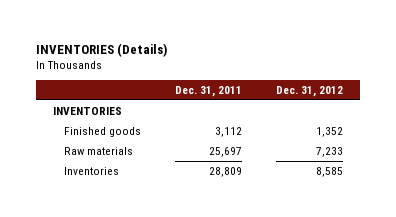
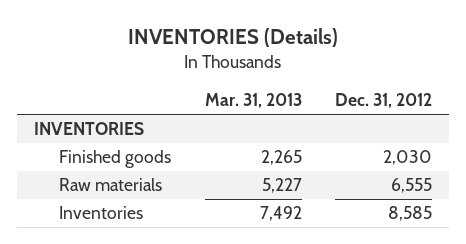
[175,86,243,98] Dec. 31, 2011 -> none
none -> [204,93,302,109] Mar. 31, 2013
[316,126,344,137] 1,352 -> [383,150,433,166] 2,030
[316,146,344,157] 7,233 -> [391,178,433,194] 6,555

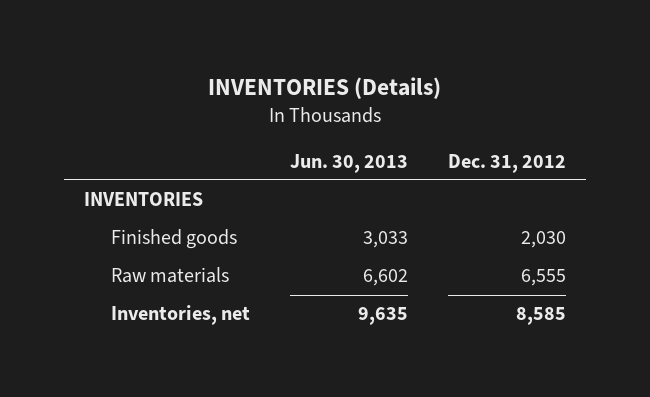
[204,93,302,109] Mar. 31, 2013 -> none
none -> [289,153,408,173] Jun. 30, 2013
[58,206,143,220] Inventories -> [110,305,250,326] Inventories, net

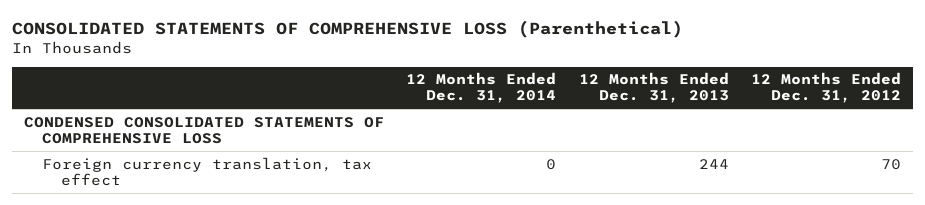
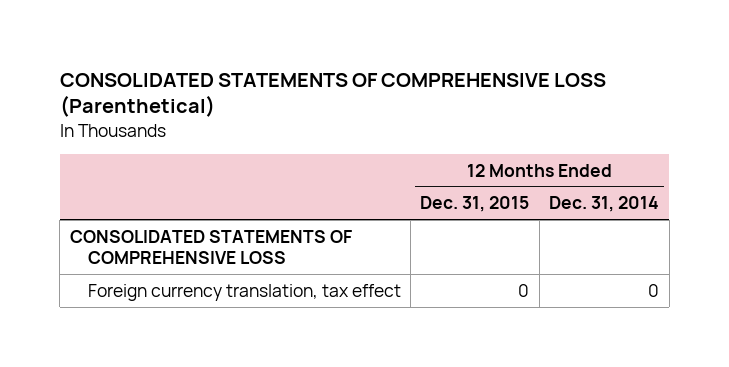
[578,72,729,104] 12 Months Ended Dec. 31, 2013 -> none
[751,72,902,104] 12 Months Ended Dec. 31, 2012 -> none
none -> [420,196,530,213] Dec. 31, 2015
[23,116,384,144] CONDENSED CONSOLIDATED STATEMENTS OF COMPREHENSIVE LOSS -> [69,229,352,265] CONSOLIDATED STATEMENTS OF COMPREHENSIVE LOSS

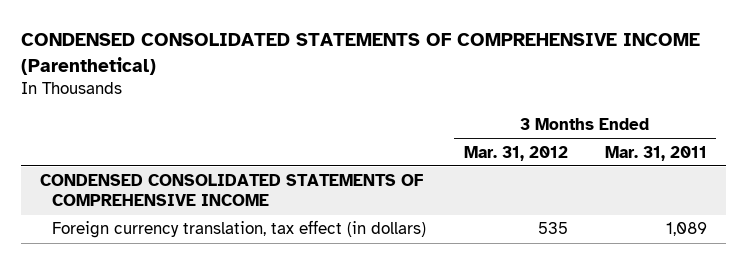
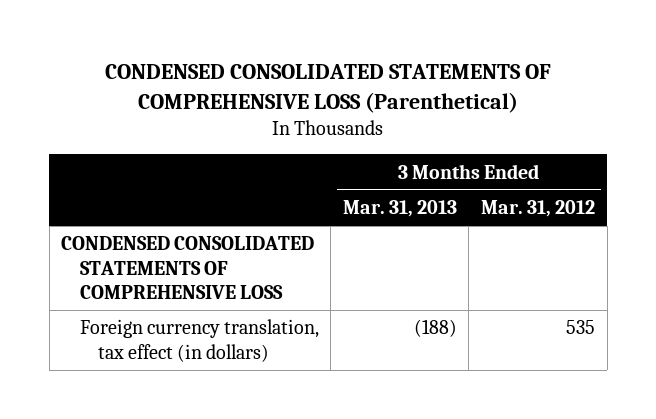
[20,33,700,75] CONDENSED CONSOLIDATED STATEMENTS OF COMPREHENSIVE INCOME (Parenthetical) -> [105,64,552,113] CONDENSED CONSOLIDATED STATEMENTS OF COMPREHENSIVE LOSS (Parenthetical)
[605,145,708,161] Mar. 31, 2011 -> none
none -> [342,200,457,218] Mar. 31, 2013
[39,174,423,207] CONDENSED CONSOLIDATED STATEMENTS OF COMPREHENSIVE INCOME -> [61,236,315,300] CONDENSED CONSOLIDATED STATEMENTS OF COMPREHENSIVE LOSS

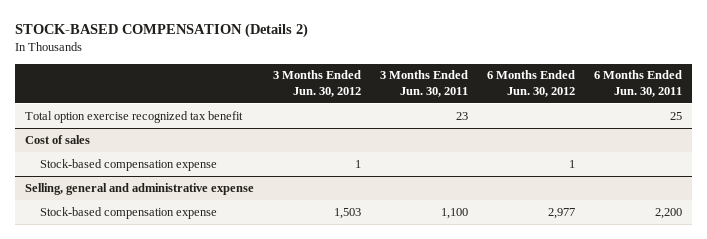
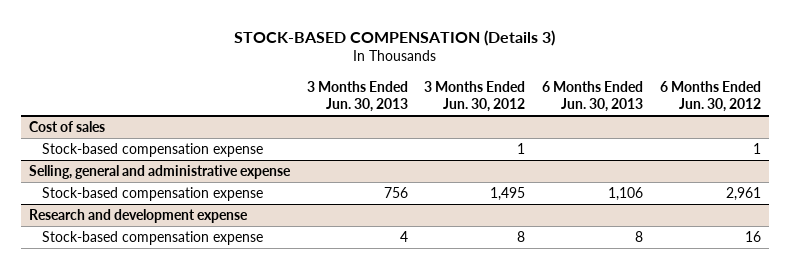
[15,23,309,39] STOCK-BASED COMPENSATION (Details 2) -> [233,29,555,46] STOCK-BASED COMPENSATION (Details 3)
[380,70,469,98] 3 Months Ended Jun. 30, 2011 -> none
[594,70,683,98] 6 Months Ended Jun. 30, 2011 -> none
none -> [306,80,408,113] 3 Months Ended Jun. 30, 2013
none -> [541,80,643,113] 6 Months Ended Jun. 30, 2013
[24,110,243,123] Total option exercise recognized tax benefit -> none
[333,207,361,219] 1,503 -> [490,187,526,202] 1,495
[548,207,576,219] 2,977 -> [725,187,761,202] 2,961
none -> [29,209,249,224] Research and development expense
none -> [42,231,264,246] Stock-based compensation expense

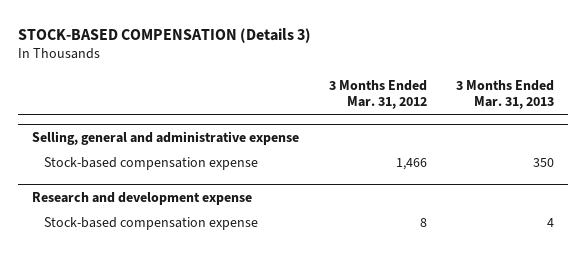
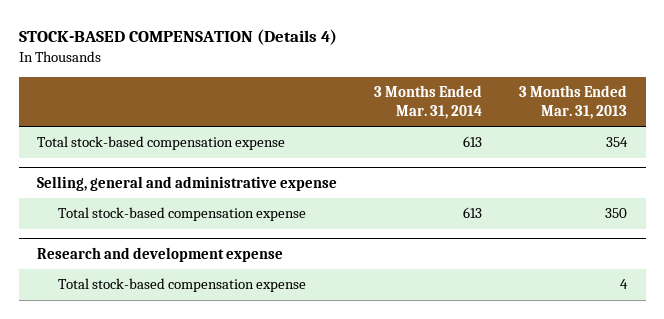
[17,27,311,43] STOCK-BASED COMPENSATION (Details 3) -> [18,28,337,45] STOCK-BASED COMPENSATION (Details 4)
[328,79,427,110] 3 Months Ended Mar. 31, 2012 -> none
none -> [374,85,483,119] 3 Months Ended Mar. 31, 2014
none -> [37,136,286,151] Total stock-based compensation expense
[44,157,259,171] Stock-based compensation expense -> [58,207,307,222] Total stock-based compensation expense
[44,217,259,231] Stock-based compensation expense -> [58,278,307,293] Total stock-based compensation expense

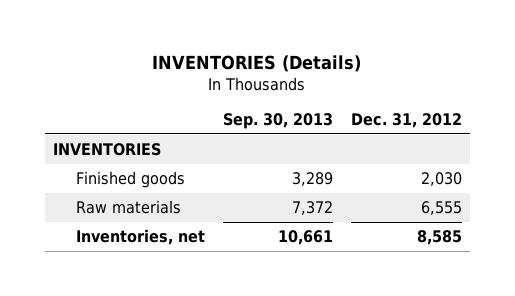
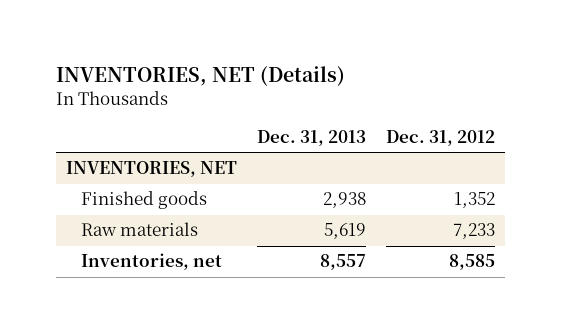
[152,54,362,72] INVENTORIES (Details) -> [56,66,346,87] INVENTORIES, NET (Details)
[222,113,333,130] Sep. 30, 2013 -> none
none -> [257,129,367,146] Dec. 31, 2013
[53,143,162,157] INVENTORIES -> [66,161,238,178] INVENTORIES, NET
[420,172,462,187] 2,030 -> [454,192,496,209] 1,352
[420,201,462,216] 6,555 -> [453,223,496,240] 7,233

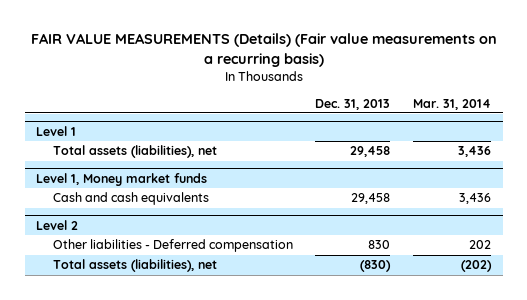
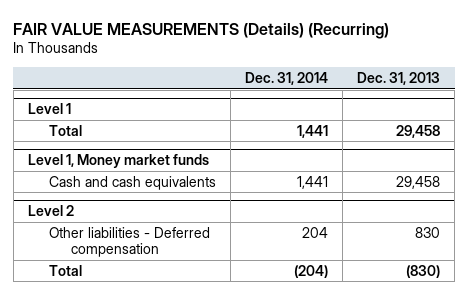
[30,33,497,67] FAIR VALUE MEASUREMENTS (Details) (Fair value measurements on a recurring basis) -> [13,22,390,39] FAIR VALUE MEASUREMENTS (Details) (Recurring)
[413,98,492,110] Mar. 31, 2014 -> none
none -> [245,72,329,86] Dec. 31, 2014
[52,145,217,159] Total assets (liabilities), net -> [49,124,83,136] Total
[52,259,217,273] Total assets (liabilities), net -> [49,264,83,276] Total

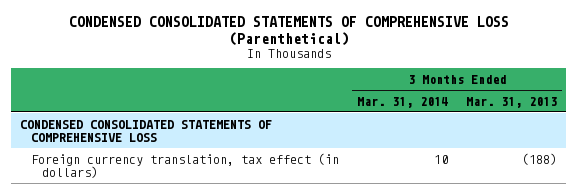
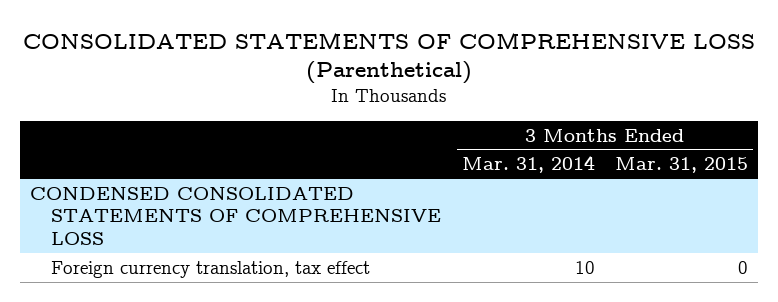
[68,16,509,46] CONDENSED CONSOLIDATED STATEMENTS OF COMPREHENSIVE LOSS (Parenthetical) -> [23,31,756,85] CONSOLIDATED STATEMENTS OF COMPREHENSIVE LOSS (Parenthetical)
[466,96,558,108] Mar. 31, 2013 -> none
none -> [615,157,749,174] Mar. 31, 2015
[30,152,339,179] Foreign currency translation, tax effect (in dollars) -> [51,260,371,278] Foreign currency translation, tax effect

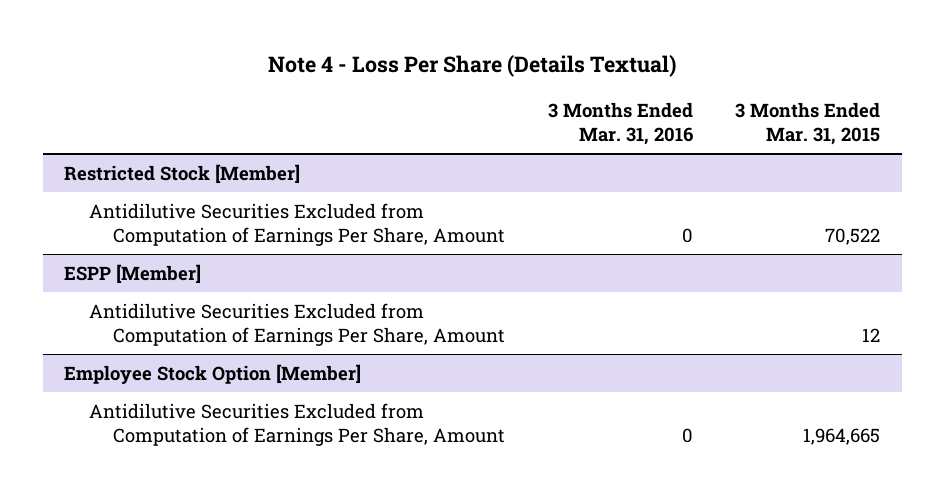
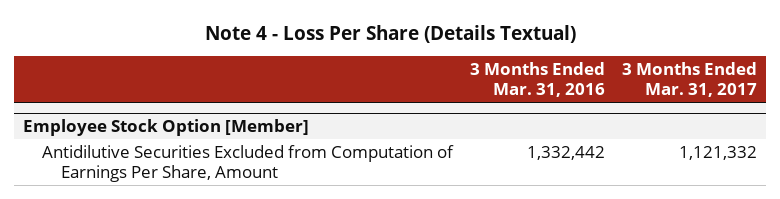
[735,102,881,145] 3 Months Ended Mar. 31, 2015 -> none
none -> [622,61,758,98] 3 Months Ended Mar. 31, 2017
[64,163,301,184] Restricted Stock [Member] -> none
[88,202,506,246] Antidilutive Securities Excluded from Computation of Earnings Per Share, Amount -> none
[64,263,202,284] ESPP [Member] -> none
[88,302,506,346] Antidilutive Securities Excluded from Computation of Earnings Per Share, Amount -> none
[681,427,693,443] 0 -> [527,145,606,160] 1,332,442

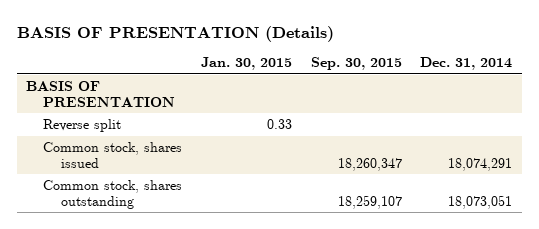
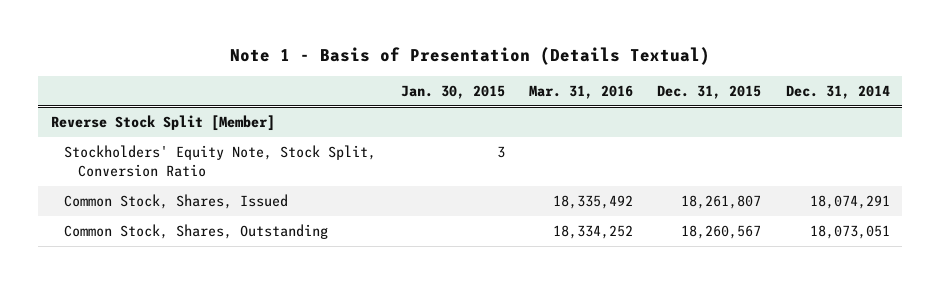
[16,25,334,42] BASIS OF PRESENTATION (Details) -> [230,47,711,66] Note 1 - Basis of Presentation (Details Textual)
[310,57,402,71] Sep. 30, 2015 -> none
none -> [528,84,633,99] Mar. 31, 2016
none -> [657,84,762,99] Dec. 31, 2015
[26,80,176,107] BASIS OF PRESENTATION -> none
[43,118,122,132] Reverse split -> none
none -> [50,115,275,132] Reverse Stock Split [Member]
none -> [64,145,377,178] Stockholders' Equity Note, Stock Split, Conversion Ratio
[43,141,183,168] Common stock, shares issued -> [64,194,289,210] Common Stock, Shares, Issued
[43,179,183,209] Common stock, shares outstanding -> [64,224,329,240] Common Stock, Shares, Outstanding

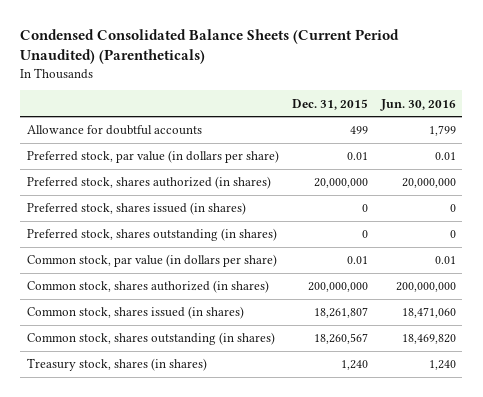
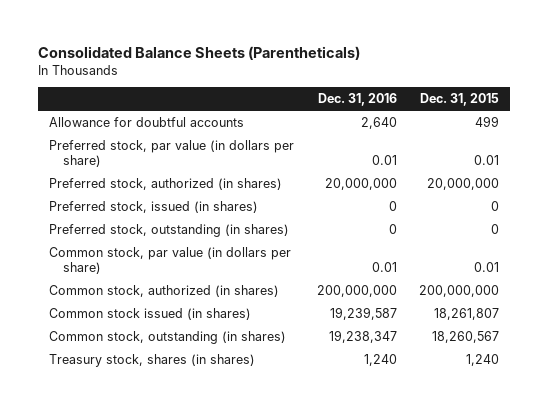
[20,29,400,65] Condensed Consolidated Balance Sheets (Current Period Unaudited) (Parentheticals) -> [38,45,361,60] Consolidated Balance Sheets (Parentheticals)
[379,98,456,111] Jun. 30, 2016 -> none
none -> [317,93,397,107] Dec. 31, 2016
[26,176,271,190] Preferred stock, shares authorized (in shares) -> [49,178,283,191] Preferred stock, authorized (in shares)
[26,202,246,216] Preferred stock, shares issued (in shares) -> [49,201,259,214] Preferred stock, issued (in shares)
[26,228,277,242] Preferred stock, shares outstanding (in shares) -> [49,224,290,238] Preferred stock, outstanding (in shares)
[26,280,269,294] Common stock, shares authorized (in shares) -> [49,285,280,298] Common stock, authorized (in shares)
[26,306,244,320] Common stock, shares issued (in shares) -> [49,308,252,321] Common stock issued (in shares)
[26,332,275,346] Common stock, shares outstanding (in shares) -> [49,331,287,345] Common stock, outstanding (in shares)

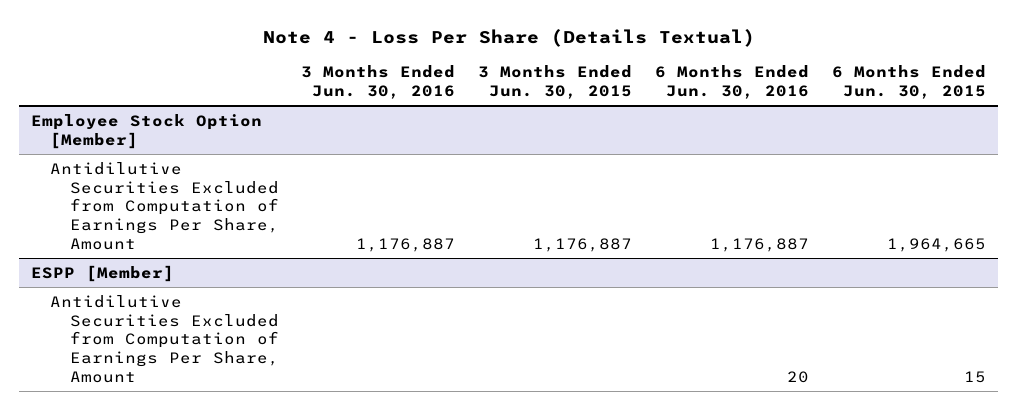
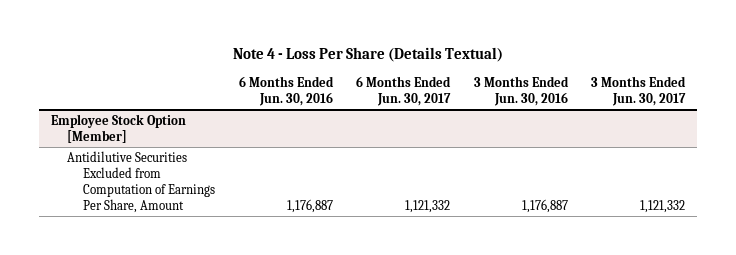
[478,65,633,100] 3 Months Ended Jun. 30, 2015 -> none
[832,65,987,100] 6 Months Ended Jun. 30, 2015 -> none
none -> [356,75,452,106] 6 Months Ended Jun. 30, 2017
none -> [591,75,687,106] 3 Months Ended Jun. 30, 2017
[30,264,174,282] ESPP [Member] -> none
[50,294,279,384] Antidilutive Securities Excluded from Computation of Earnings Per Share, Amount -> none

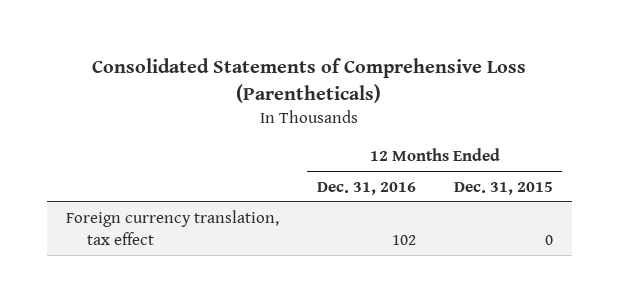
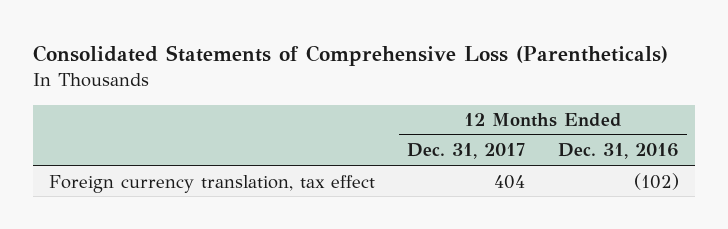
[453,181,553,195] Dec. 31, 2015 -> none
none -> [407,143,526,160] Dec. 31, 2017
[391,234,416,245] 102 -> [634,172,680,190] (102)

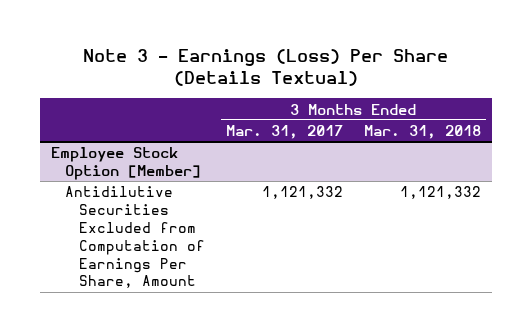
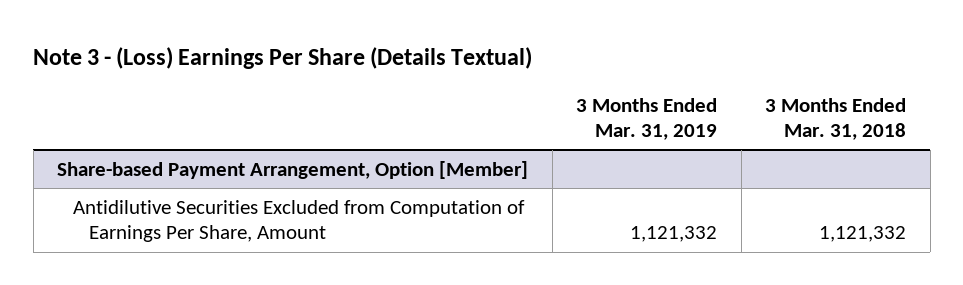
[82,49,448,87] Note 3 - Earnings (Loss) Per Share (Details Textual) -> [33,47,533,70] Note 3 - (Loss) Earnings Per Share (Details Textual)
[225,124,343,139] Mar. 31, 2017 -> none
none -> [576,97,718,140] 3 Months Ended Mar. 31, 2019
[50,147,201,180] Employee Stock Option [Member] -> [57,160,529,179] Share-based Payment Arrangement, Option [Member]

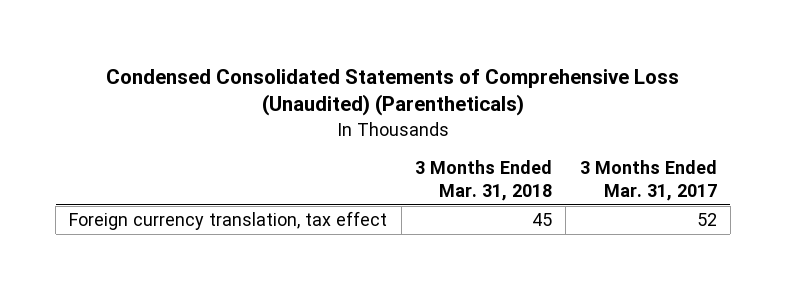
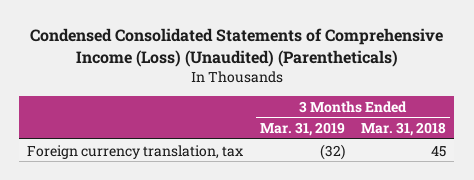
[106,68,680,117] Condensed Consolidated Statements of Comprehensive Loss (Unaudited) (Parentheticals) -> [29,28,443,68] Condensed Consolidated Statements of Comprehensive Income (Loss) (Unaudited) (Parentheticals)
[579,159,717,202] 3 Months Ended Mar. 31, 2017 -> none
none -> [259,122,345,137] Mar. 31, 2019
[69,211,388,231] Foreign currency translation, tax effect -> [27,144,244,159] Foreign currency translation, tax

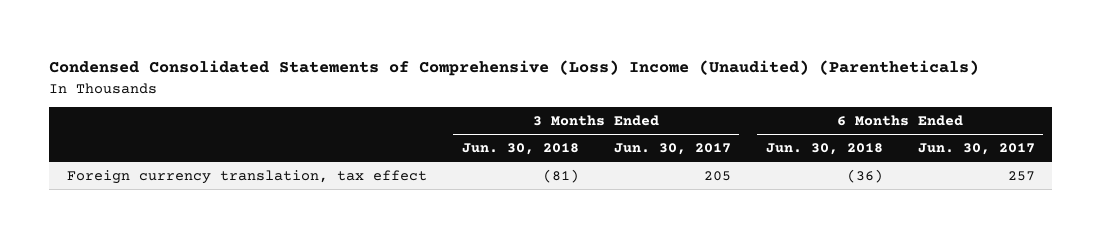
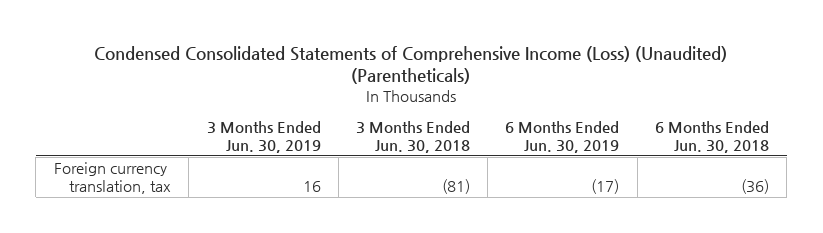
[49,60,980,77] Condensed Consolidated Statements of Comprehensive (Loss) Income (Unaudited) (Parentheticals) -> [94,45,728,85] Condensed Consolidated Statements of Comprehensive Income (Loss) (Unaudited) (Parentheticals)
[613,143,731,156] Jun. 30, 2017 -> none
[917,143,1035,156] Jun. 30, 2017 -> none
none -> [206,120,321,153] 3 Months Ended Jun. 30, 2019
none -> [505,120,620,153] 6 Months Ended Jun. 30, 2019
[66,169,427,184] Foreign currency translation, tax effect -> [53,162,172,195] Foreign currency translation, tax

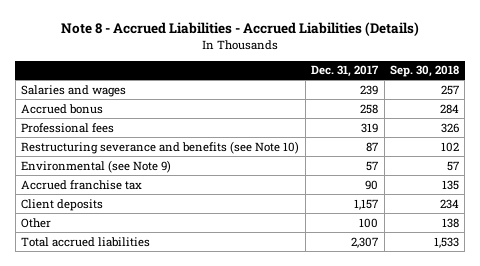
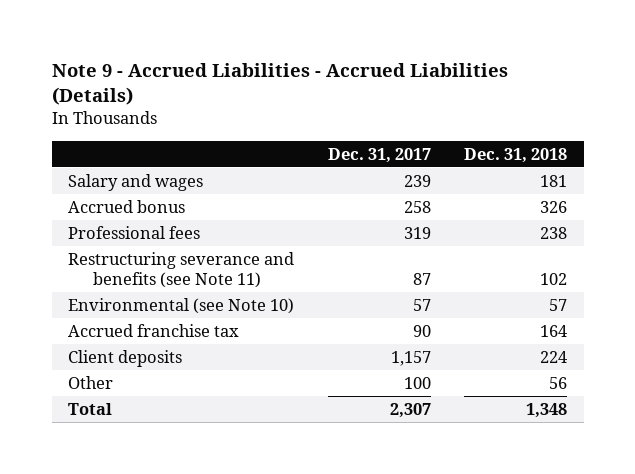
[61,22,420,37] Note 8 - Accrued Liabilities - Accrued Liabilities (Details) -> [51,62,508,106] Note 9 - Accrued Liabilities - Accrued Liabilities (Details)
[390,65,460,78] Sep. 30, 2018 -> none
none -> [464,147,568,163] Dec. 31, 2018
[21,84,127,97] Salaries and wages -> [68,174,204,192] Salary and wages
[21,140,300,154] Restructuring severance and benefits (see Note 10) -> [68,252,295,288] Restructuring severance and benefits (see Note 11)
[21,159,172,173] Environmental (see Note 9) -> [68,298,295,315] Environmental (see Note 10)
[21,236,151,247] Total accrued liabilities -> [68,403,113,416] Total

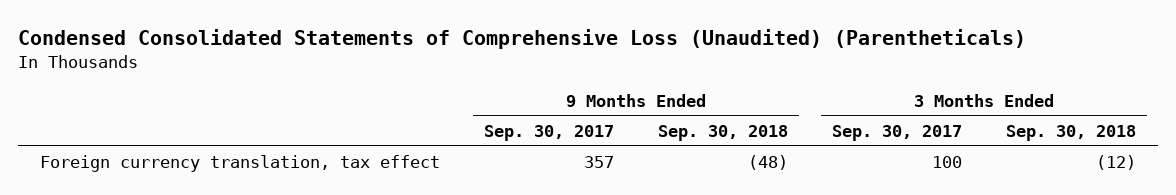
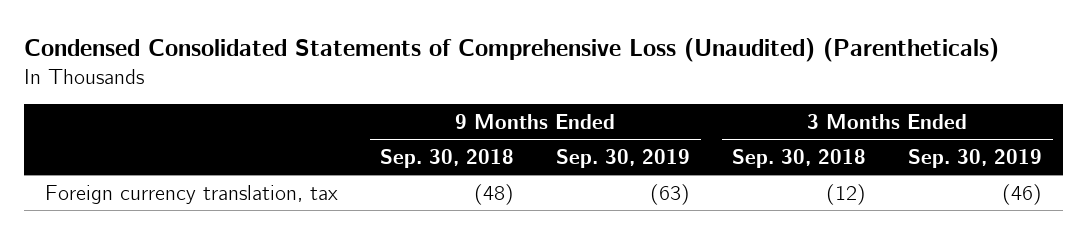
[484,124,615,141] Sep. 30, 2017 -> none
[832,124,963,141] Sep. 30, 2017 -> none
none -> [556,148,691,168] Sep. 30, 2019
none -> [908,148,1043,168] Sep. 30, 2019
[40,155,441,173] Foreign currency translation, tax effect -> [45,184,339,204] Foreign currency translation, tax

